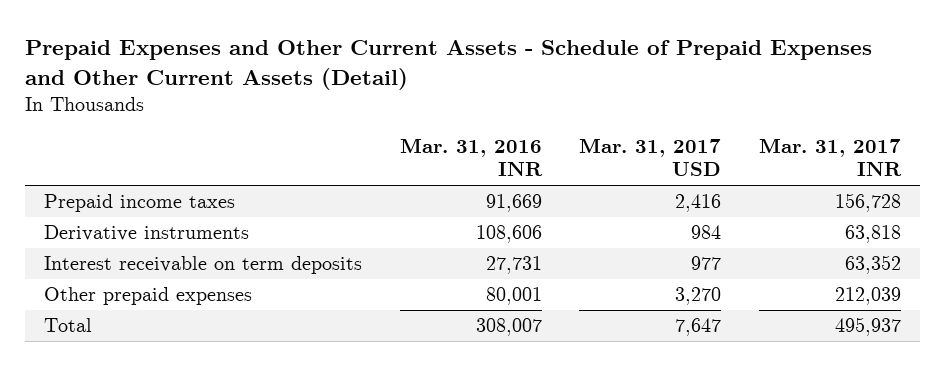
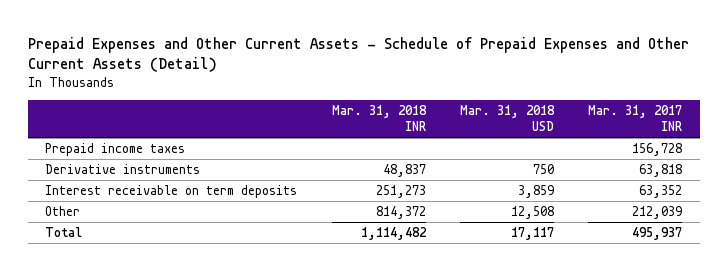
[399,137,543,177] Mar. 31, 2016 INR -> none
[579,137,722,177] Mar. 31, 2017 USD -> none
none -> [331,105,427,132] Mar. 31, 2018 INR
none -> [460,105,556,132] Mar. 31, 2018 USD
[44,287,253,306] Other prepaid expenses -> [45,205,81,216] Other

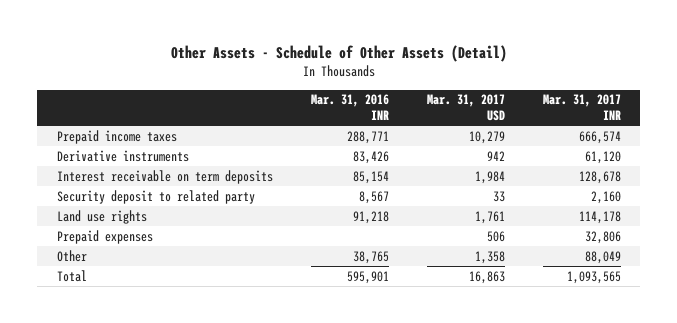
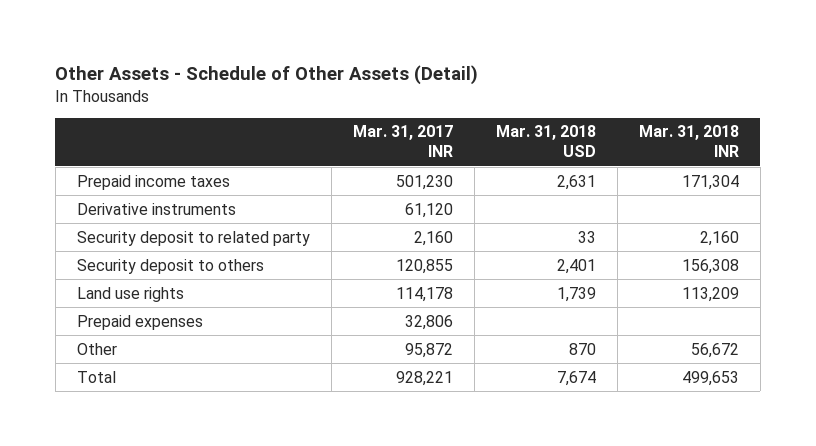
[310,94,389,121] Mar. 31, 2016 INR -> none
[426,94,505,122] Mar. 31, 2017 USD -> none
none -> [495,125,596,158] Mar. 31, 2018 USD
none -> [638,125,739,158] Mar. 31, 2018 INR
[578,130,621,144] 666,574 -> [395,174,453,190] 501,230
[56,169,273,184] Interest receivable on term deposits -> none
none -> [76,258,264,274] Security deposit to others
[584,250,621,264] 88,049 -> [404,342,453,358] 95,872
[566,270,621,284] 1,093,565 -> [395,370,453,386] 928,221

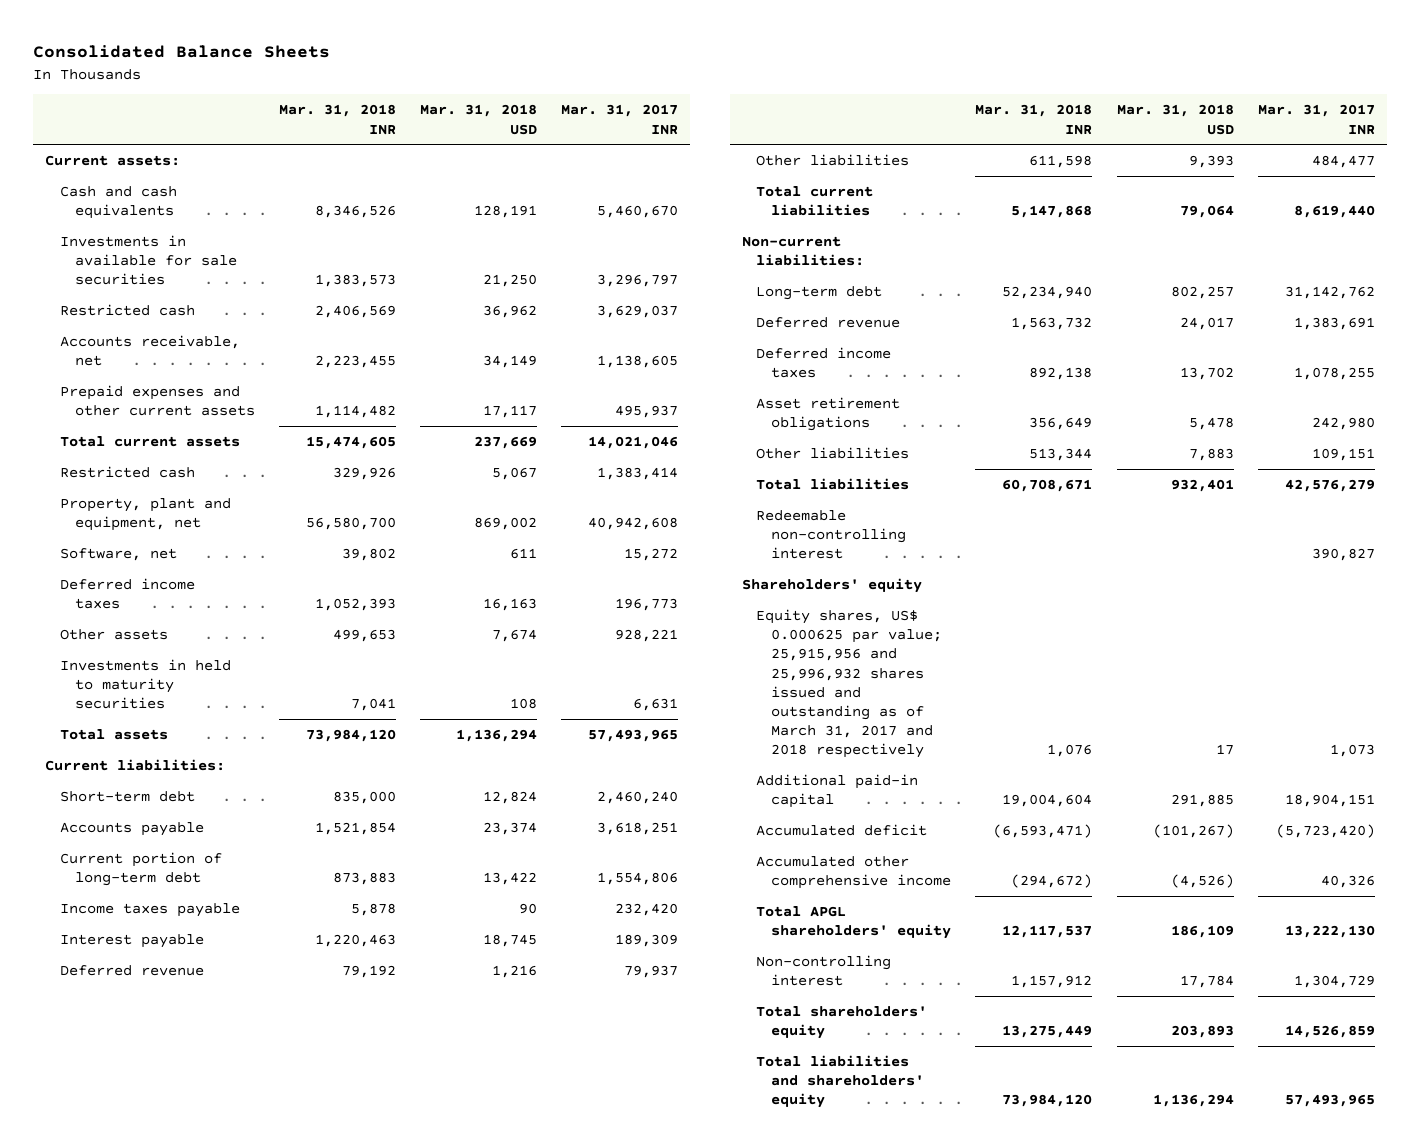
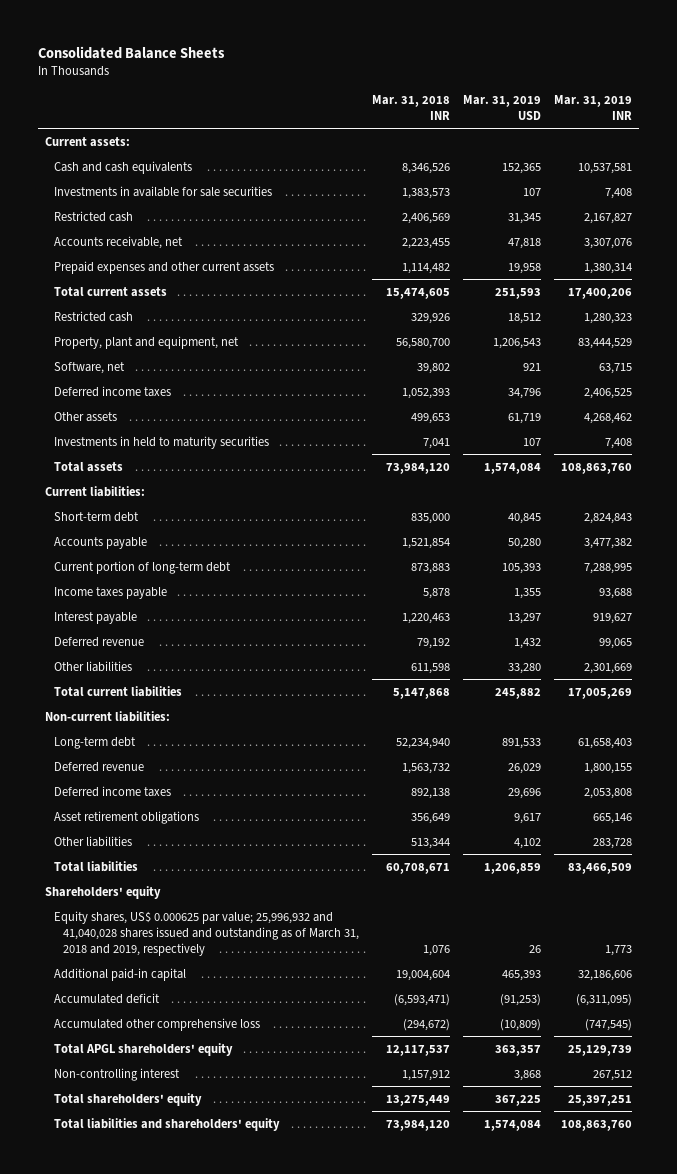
[420,104,538,135] Mar. 31, 2018 USD -> none
[561,104,679,135] Mar. 31, 2017 INR -> none
none -> [463,95,542,121] Mar. 31, 2019 USD
none -> [554,95,633,121] Mar. 31, 2019 INR
[756,510,907,560] Redeemable non-controlling interest -> none
[756,609,943,759] Equity shares, US$ 0.000625 par value; 25,915,956 and 25,996,932 shares issued and outstanding as of March 31, 2017 and 2018 respectively -> [53,910,360,956] Equity shares, US$ 0.000625 par value; 25,996,932 and 41,040,028 shares issued and outstanding as of March 31, 2018 and 2019, respectively
[756,856,952,890] Accumulated other comprehensive income -> [53,1017,260,1031] Accumulated other comprehensive loss

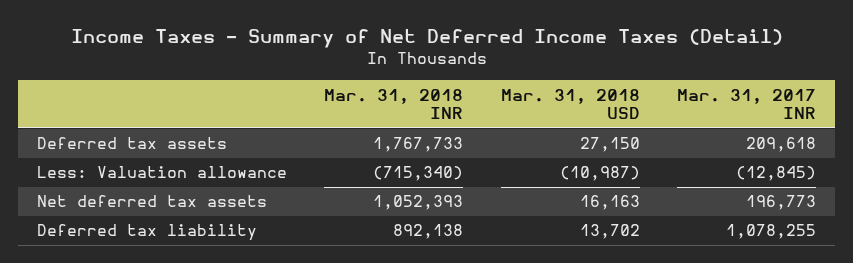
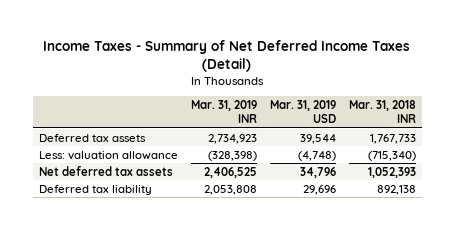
[500,88,640,120] Mar. 31, 2018 USD -> none
[677,88,817,120] Mar. 31, 2017 INR -> none
none -> [190,100,257,124] Mar. 31, 2019 INR
none -> [269,100,336,124] Mar. 31, 2019 USD
[37,166,288,179] Less: Valuation allowance -> [39,150,179,160] Less: valuation allowance

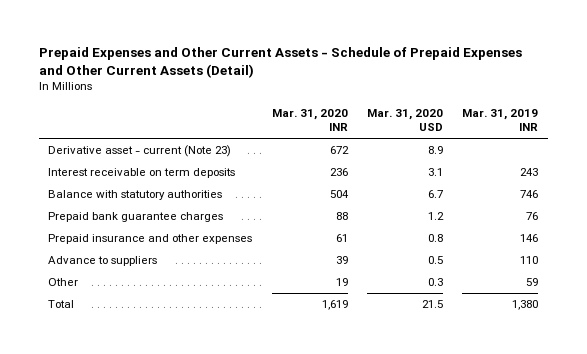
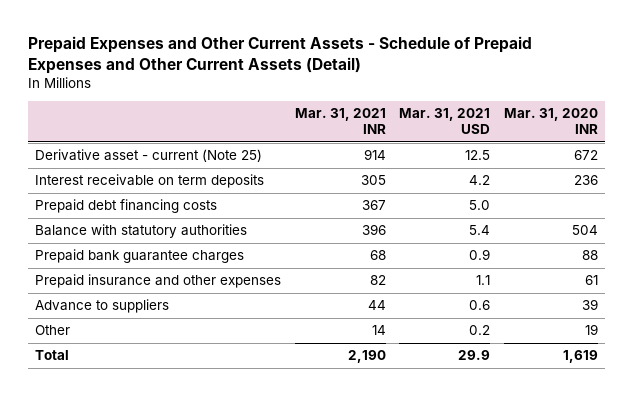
[366,108,443,132] Mar. 31, 2020 USD -> none
[462,108,539,132] Mar. 31, 2019 INR -> none
none -> [294,108,386,135] Mar. 31, 2021 INR
none -> [399,108,491,135] Mar. 31, 2021 USD
[48,144,232,157] Derivative asset - current (Note 23) -> [35,149,263,163] Derivative asset - current (Note 25)
none -> [35,199,218,214] Prepaid debt financing costs

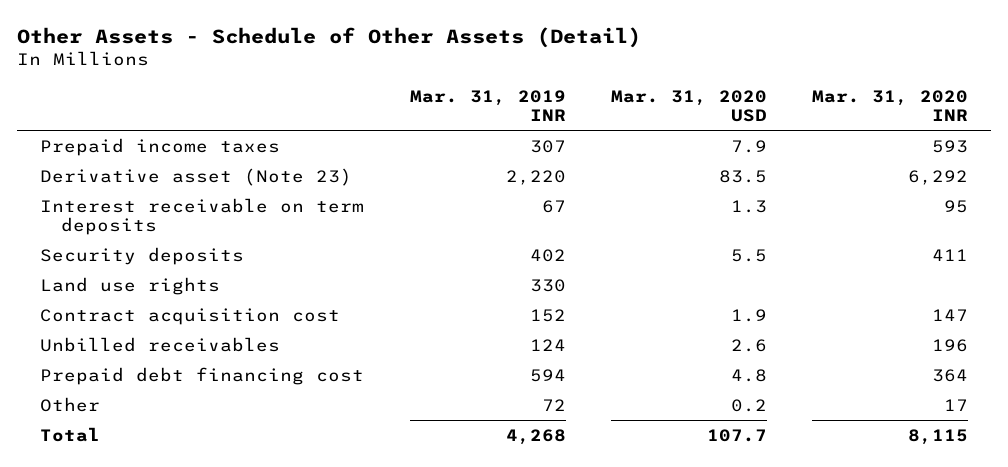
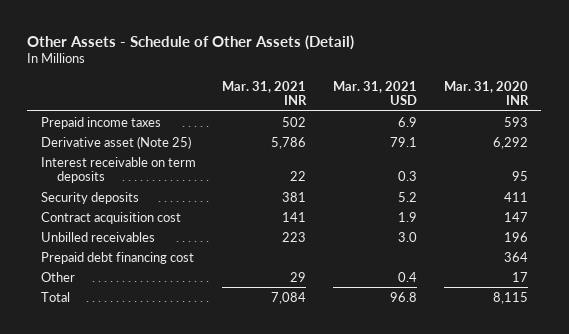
[409,89,566,122] Mar. 31, 2019 INR -> none
[610,89,767,123] Mar. 31, 2020 USD -> none
none -> [222,80,308,106] Mar. 31, 2021 INR
none -> [333,80,418,106] Mar. 31, 2021 USD
[40,167,353,186] Derivative asset (Note 23) -> [40,135,191,149] Derivative asset (Note 25)
[40,276,221,295] Land use rights -> none

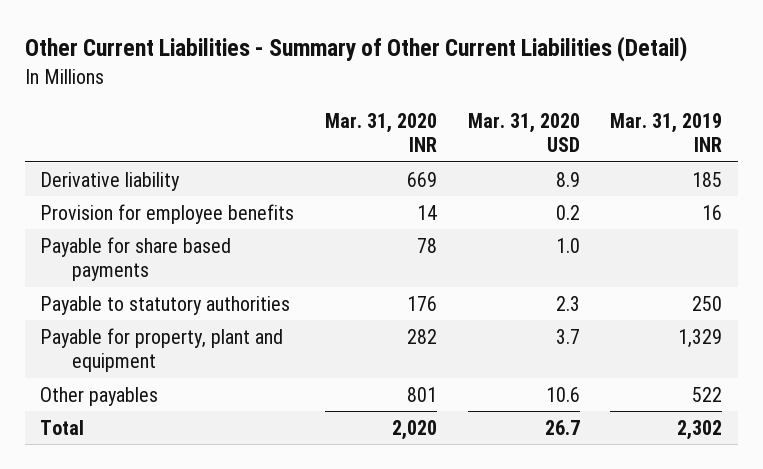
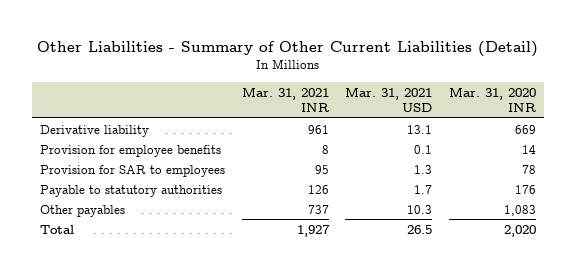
[25,36,688,63] Other Current Liabilities - Summary of Other Current Liabilities (Detail) -> [37,40,539,57] Other Liabilities - Summary of Other Current Liabilities (Detail)
[467,112,580,153] Mar. 31, 2020 USD -> none
[610,112,723,153] Mar. 31, 2019 INR -> none
none -> [241,86,329,113] Mar. 31, 2021 INR
none -> [345,86,433,113] Mar. 31, 2021 USD
[40,236,232,282] Payable for share based payments -> none
none -> [40,164,226,177] Provision for SAR to employees
[40,327,284,373] Payable for property, plant and equipment -> none
[406,386,437,402] 801 -> [504,204,537,216] 1,083

